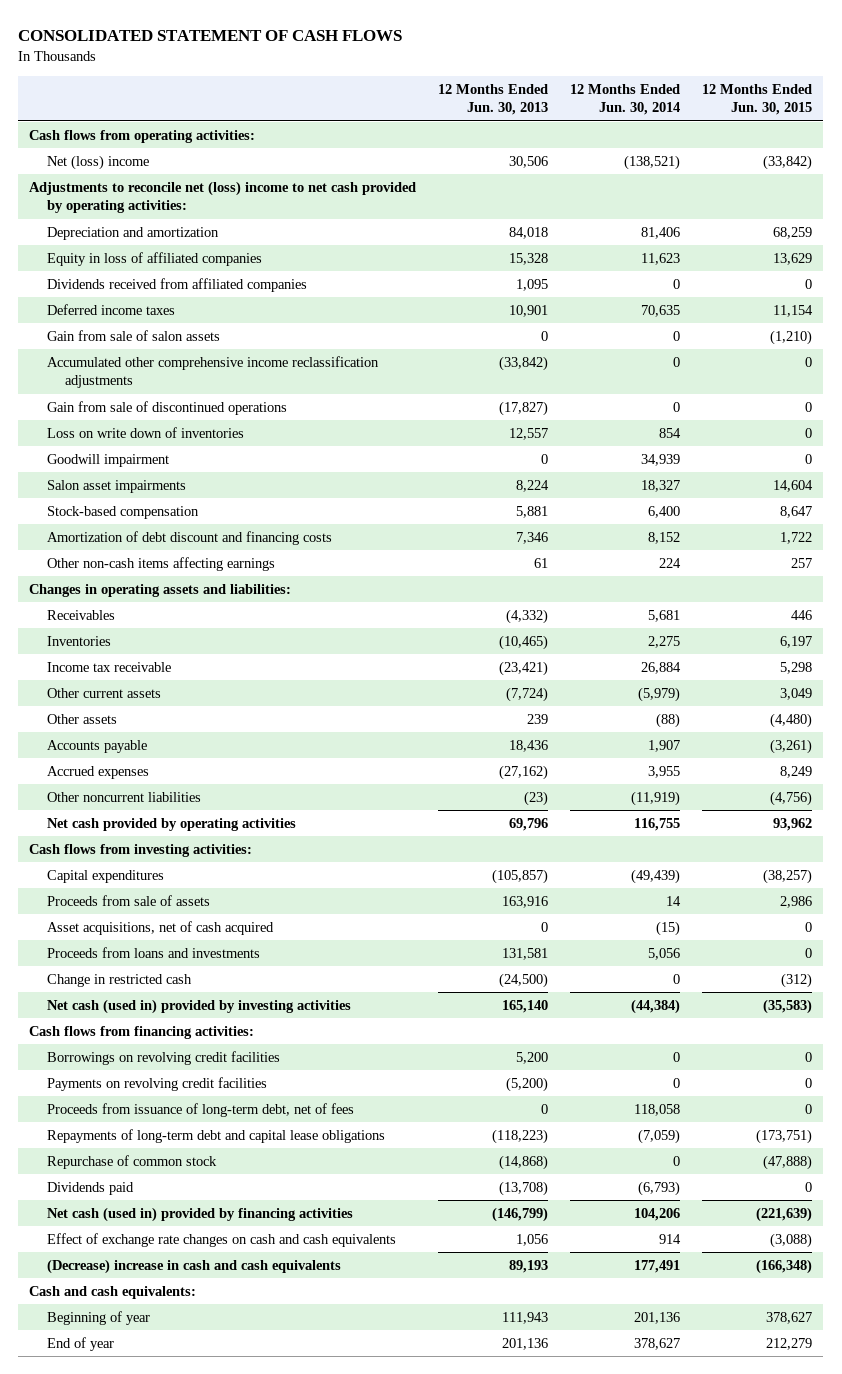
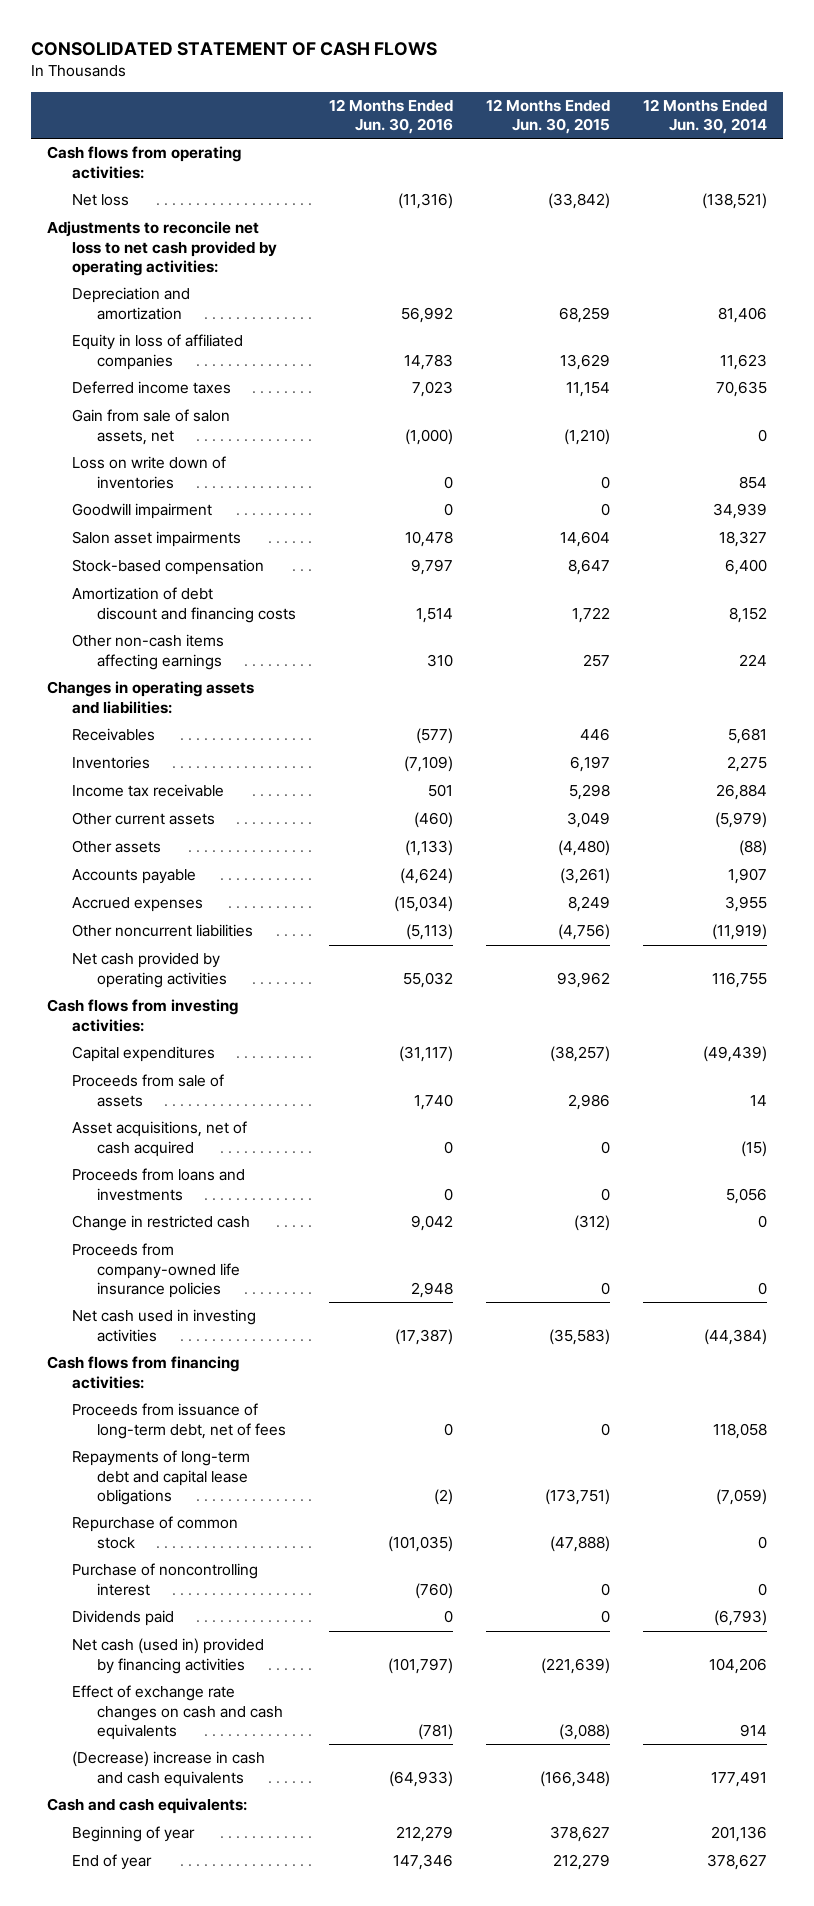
[438,83,549,116] 12 Months Ended Jun. 30, 2013 -> none
none -> [328,98,453,135] 12 Months Ended Jun. 30, 2016
[46,154,149,170] Net (loss) income -> [71,194,129,207] Net loss
[29,180,417,214] Adjustments to reconcile net (loss) income to net cash provided by operating activities: -> [47,221,277,277] Adjustments to reconcile net loss to net cash provided by operating activities:
[46,277,307,292] Dividends received from affiliated companies -> none
[46,355,379,389] Accumulated other comprehensive income reclassification adjustments -> none
[46,400,287,415] Gain from sale of discontinued operations -> none
[46,329,220,341] Gain from sale of salon assets -> [71,409,230,445] Gain from sale of salon assets, net
none -> [71,1243,240,1299] Proceeds from company-owned life insurance policies
[46,998,351,1014] Net cash (used in) provided by investing activities -> [71,1309,256,1342] Net cash used in investing activities
[46,1050,280,1065] Borrowings on revolving credit facilities -> none
[46,1076,267,1091] Payments on revolving credit facilities -> none
none -> [71,1563,258,1596] Purchase of noncontrolling interest

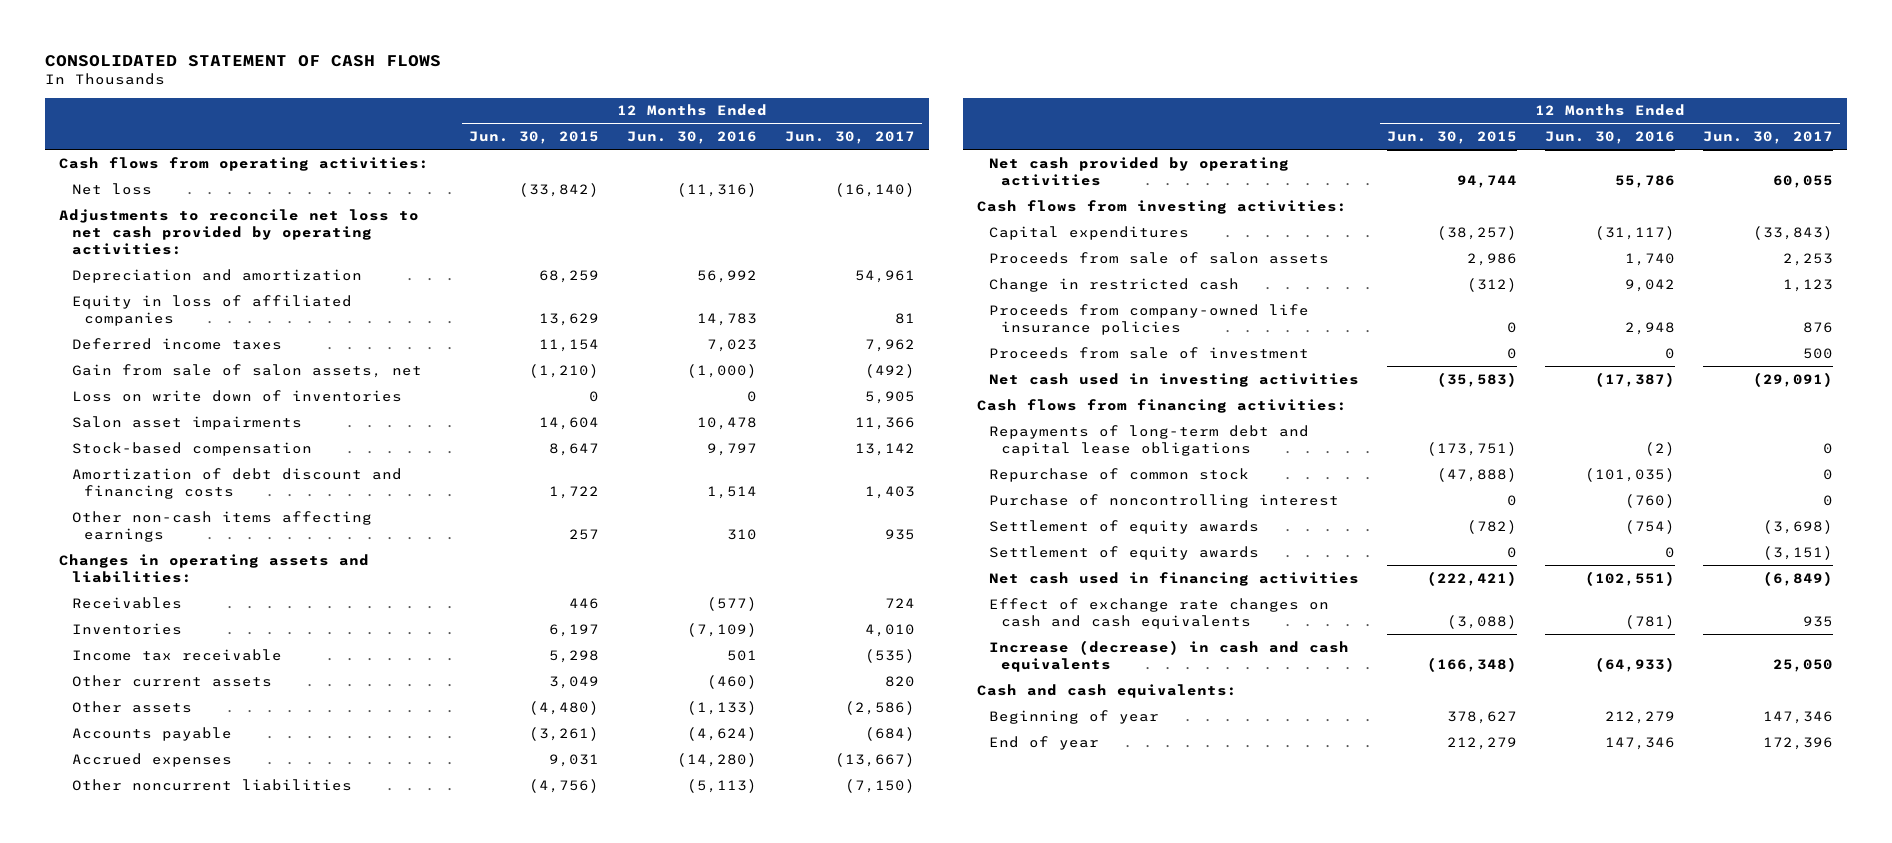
[642,98,767,135] 12 Months Ended Jun. 30, 2014 -> none
none -> [785,131,916,145] Jun. 30, 2017
[71,503,212,520] Goodwill impairment -> none
[393,896,453,913] (15,034) -> [677,752,758,767] (14,280)
[567,896,610,913] 8,249 -> [549,753,600,767] 9,031
[402,971,453,988] 55,032 -> [1614,174,1675,188] 55,786
[556,971,610,988] 93,962 -> [1456,174,1517,188] 94,744
[71,1121,247,1157] Asset acquisitions, net of cash acquired -> none
[71,1168,245,1201] Proceeds from loans and investments -> none
[71,1074,224,1107] Proceeds from sale of assets -> [989,251,1330,264] Proceeds from sale of salon assets
none -> [989,346,1310,359] Proceeds from sale of investment
[71,1403,286,1439] Proceeds from issuance of long-term debt, net of fees -> none
[71,1610,174,1627] Dividends paid -> none
none -> [989,519,1260,534] Settlement of equity awards
none -> [989,545,1260,560] Settlement of equity awards
[71,1638,264,1674] Net cash (used in) provided by financing activities -> [989,571,1360,586] Net cash used in financing activities
[387,1657,453,1674] (101,797) -> [1584,570,1675,586] (102,551)
[540,1657,610,1674] (221,639) -> [1426,570,1517,586] (222,421)
[71,1751,265,1787] (Decrease) increase in cash and cash equivalents -> [989,639,1350,672] Increase (decrease) in cash and cash equivalents

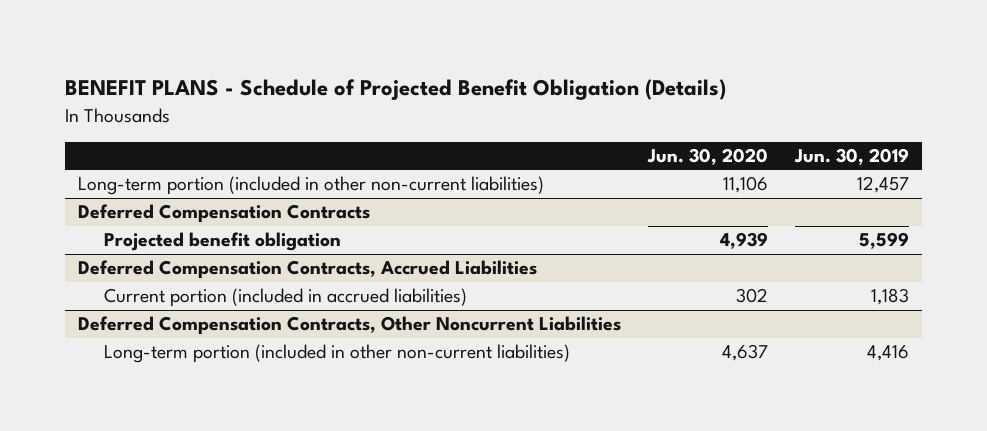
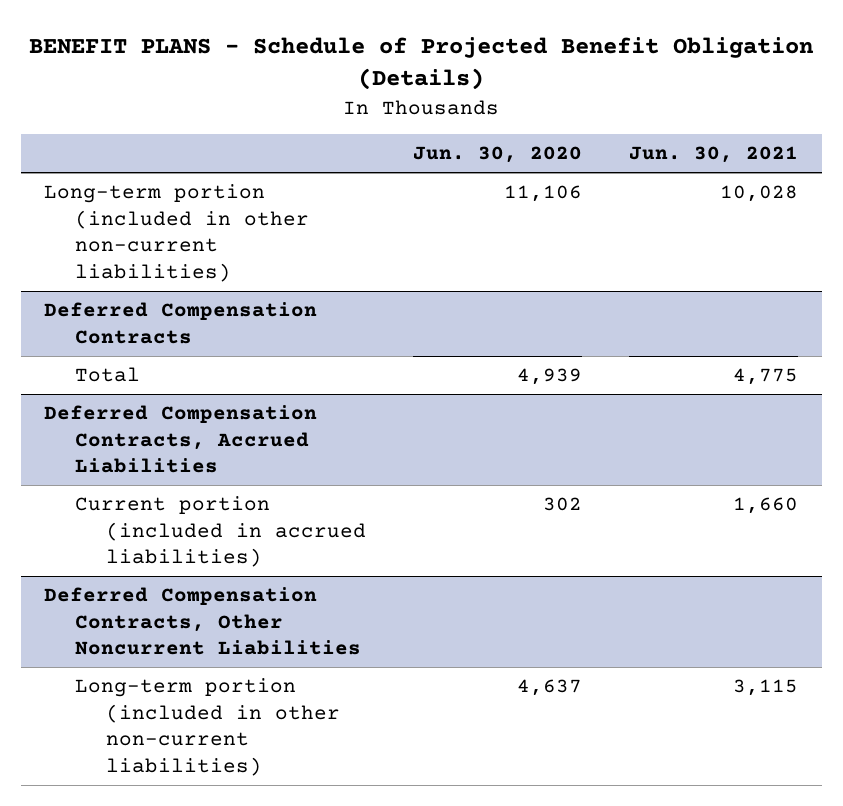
[793,148,909,166] Jun. 30, 2019 -> none
none -> [629,146,799,164] Jun. 30, 2021
[104,232,342,252] Projected benefit obligation -> [75,367,141,383] Total

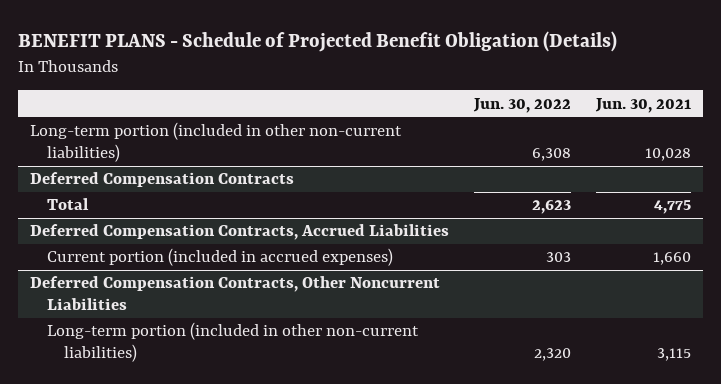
[413,146,583,164] Jun. 30, 2020 -> none
none -> [473,97,572,113] Jun. 30, 2022
[75,496,367,568] Current portion (included in accrued liabilities) -> [46,248,393,267] Current portion (included in accrued expenses)

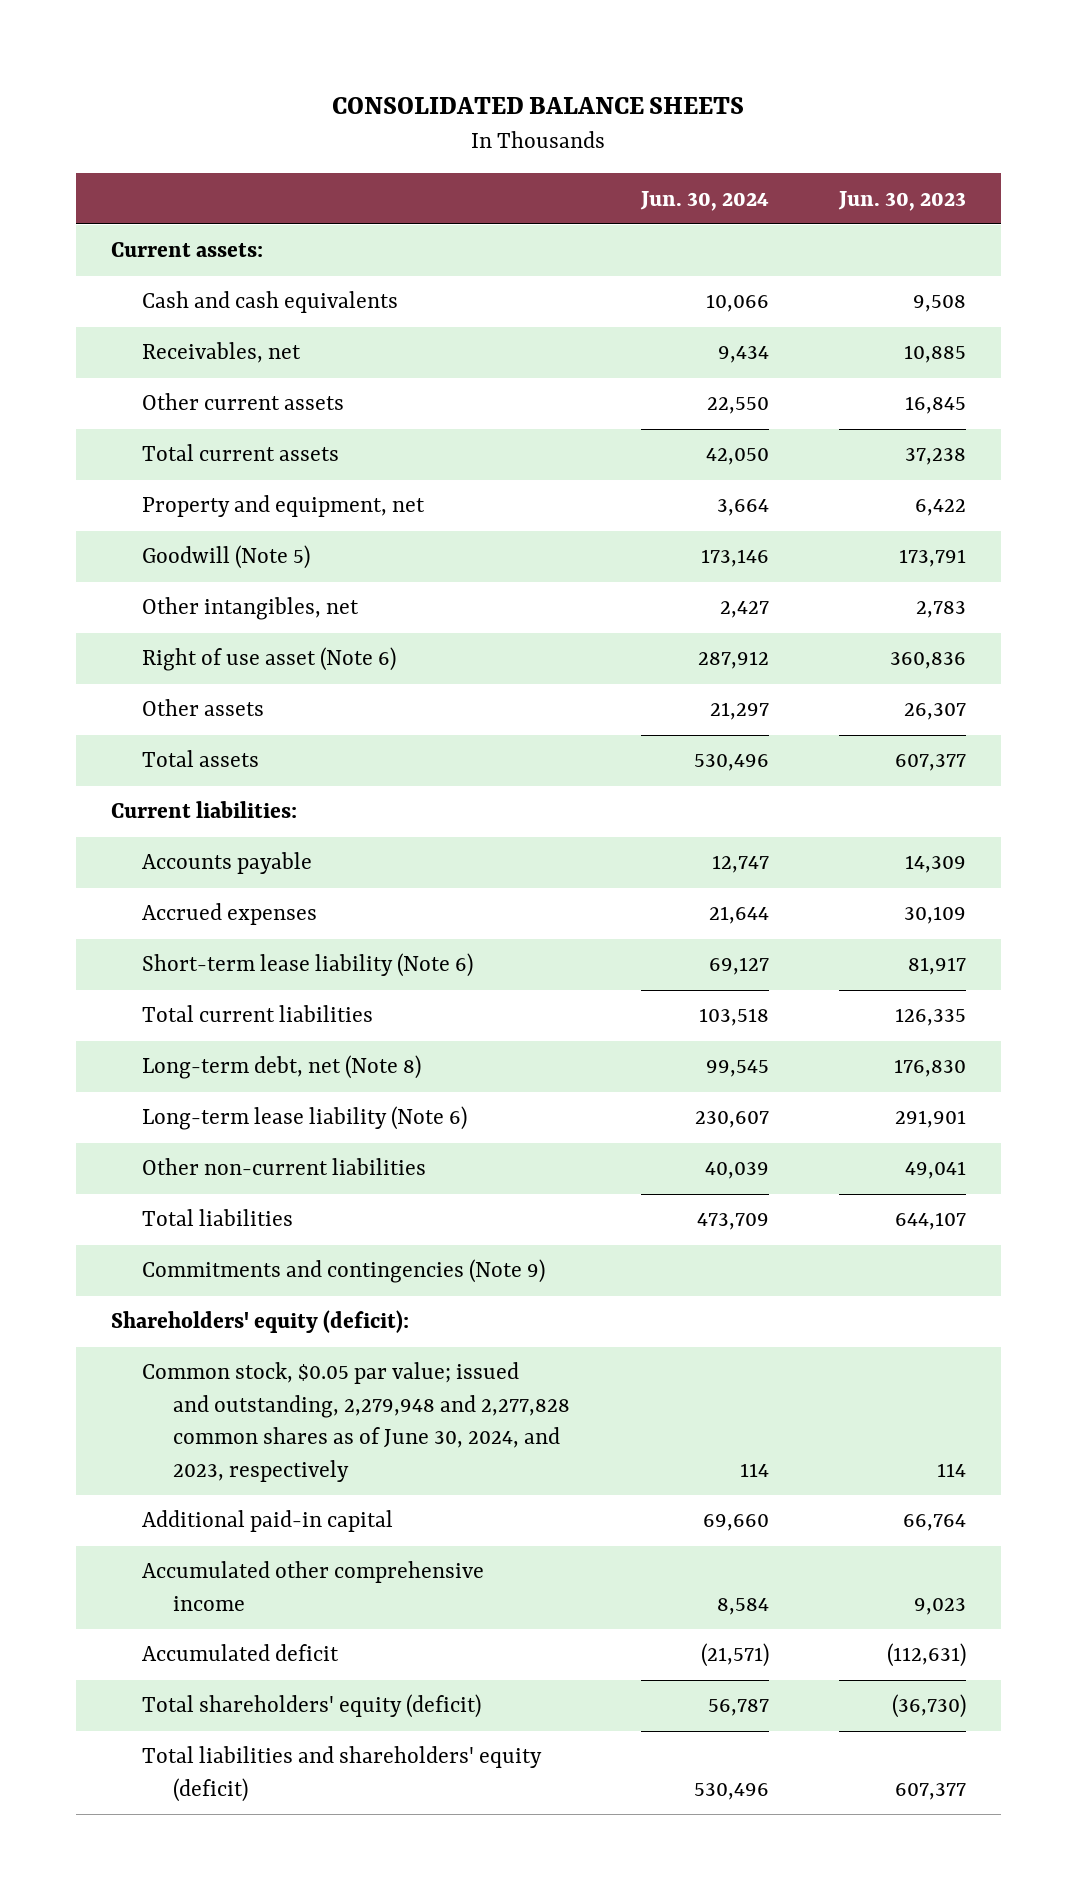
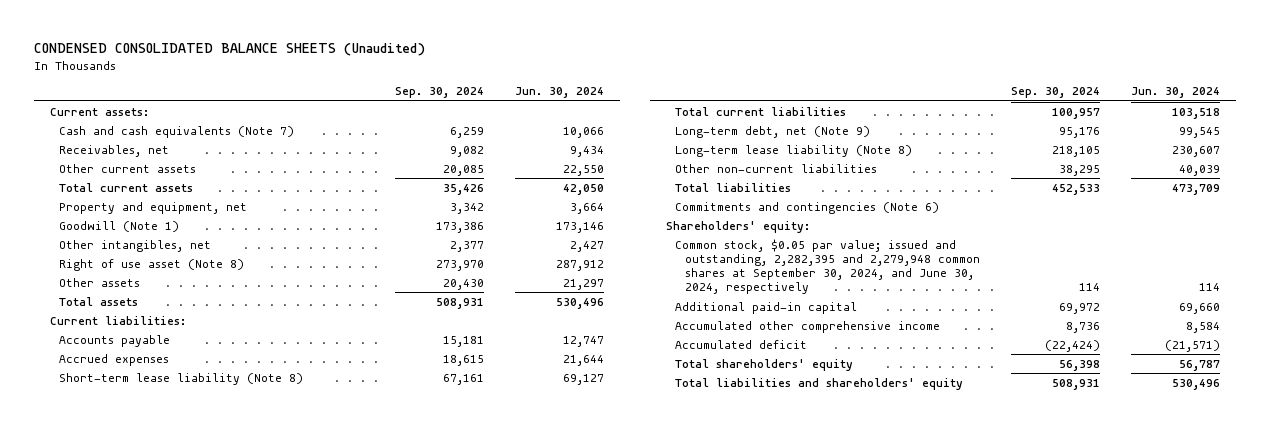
[332,97,745,115] CONSOLIDATED BALANCE SHEETS -> [34,43,426,57] CONDENSED CONSOLIDATED BALANCE SHEETS (Unaudited)
[838,190,967,211] Jun. 30, 2023 -> none
none -> [394,87,484,99] Sep. 30, 2024
[141,291,398,314] Cash and cash equivalents -> [59,125,295,138] Cash and cash equivalents (Note 7)
[141,545,310,570] Goodwill (Note 5) -> [59,220,180,232] Goodwill (Note 1)
[141,647,396,672] Right of use asset (Note 6) -> [59,258,245,271] Right of use asset (Note 8)
[141,953,473,978] Short-term lease liability (Note 6) -> [59,372,304,385] Short-term lease liability (Note 8)
[141,1055,421,1080] Long-term debt, net (Note 8) -> [675,125,871,138] Long-term debt, net (Note 9)
[141,1106,467,1131] Long-term lease liability (Note 6) -> [675,144,913,157] Long-term lease liability (Note 8)
[141,1259,545,1284] Commitments and contingencies (Note 9) -> [675,201,940,214] Commitments and contingencies (Note 6)
[110,1310,409,1334] Shareholders' equity (deficit): -> [665,220,810,233] Shareholders' equity:
[141,1362,571,1482] Common stock, $0.05 par value; issued and outstanding, 2,279,948 and 2,277,828 common shares as of June 30, 2024, and 2023, respectively -> [675,238,980,295] Common stock, $0.05 par value; issued and outstanding, 2,282,395 and 2,279,948 common shares at September 30, 2024, and June 30, 2024, respectively
[141,1694,481,1719] Total shareholders' equity (deficit) -> [675,358,854,371] Total shareholders' equity
[141,1746,542,1802] Total liabilities and shareholders' equity (deficit) -> [675,377,964,390] Total liabilities and shareholders' equity

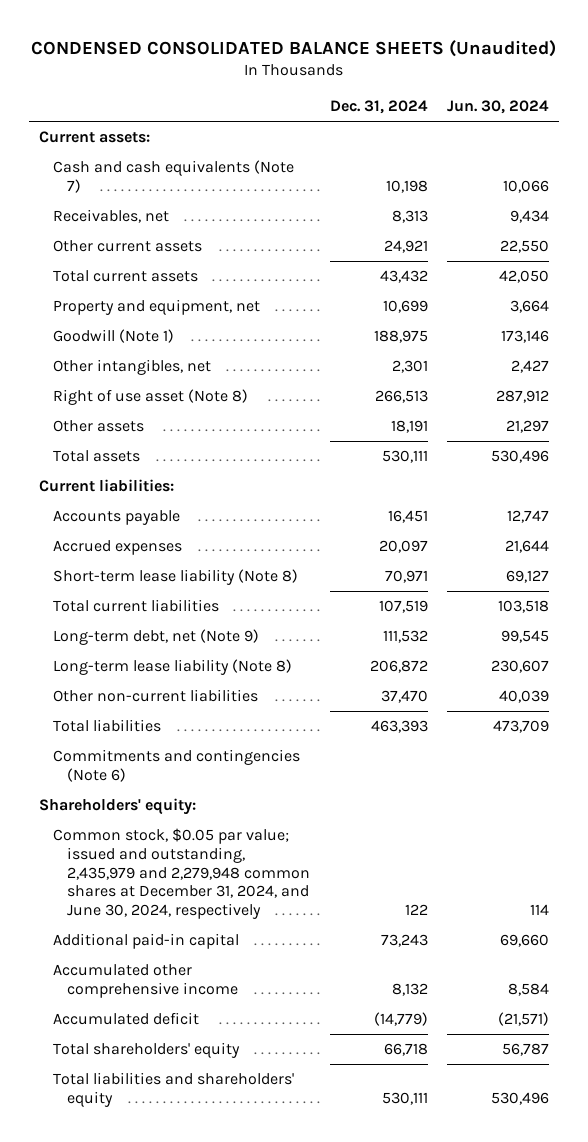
[394,87,484,99] Sep. 30, 2024 -> none
none -> [329,100,428,115] Dec. 31, 2024
[675,238,980,295] Common stock, $0.05 par value; issued and outstanding, 2,282,395 and 2,279,948 common shares at September 30, 2024, and June 30, 2024, respectively -> [52,828,311,919] Common stock, $0.05 par value; issued and outstanding, 2,435,979 and 2,279,948 common shares at December 31, 2024, and June 30, 2024, respectively

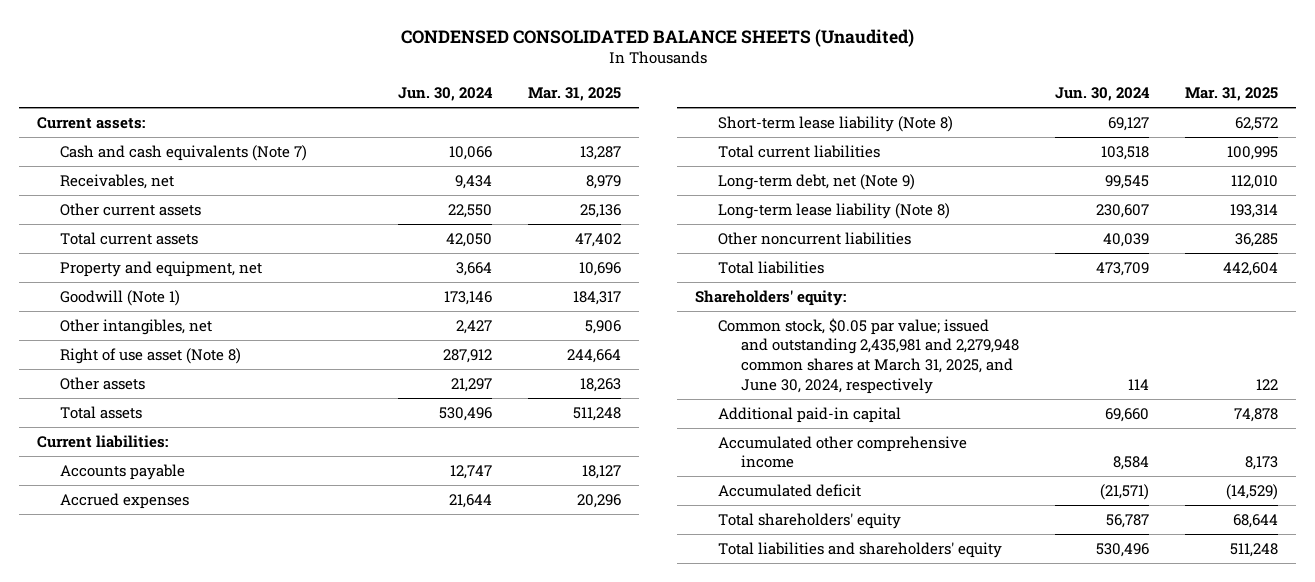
[329,100,428,115] Dec. 31, 2024 -> none
none -> [527,87,621,102] Mar. 31, 2025
[52,689,258,703] Other non-current liabilities -> [717,231,911,245] Other noncurrent liabilities
[52,749,300,782] Commitments and contingencies (Note 6) -> none
[52,828,311,919] Common stock, $0.05 par value; issued and outstanding, 2,435,979 and 2,279,948 common shares at December 31, 2024, and June 30, 2024, respectively -> [717,317,1020,394] Common stock, $0.05 par value; issued and outstanding 2,435,981 and 2,279,948 common shares at March 31, 2025, and June 30, 2024, respectively

